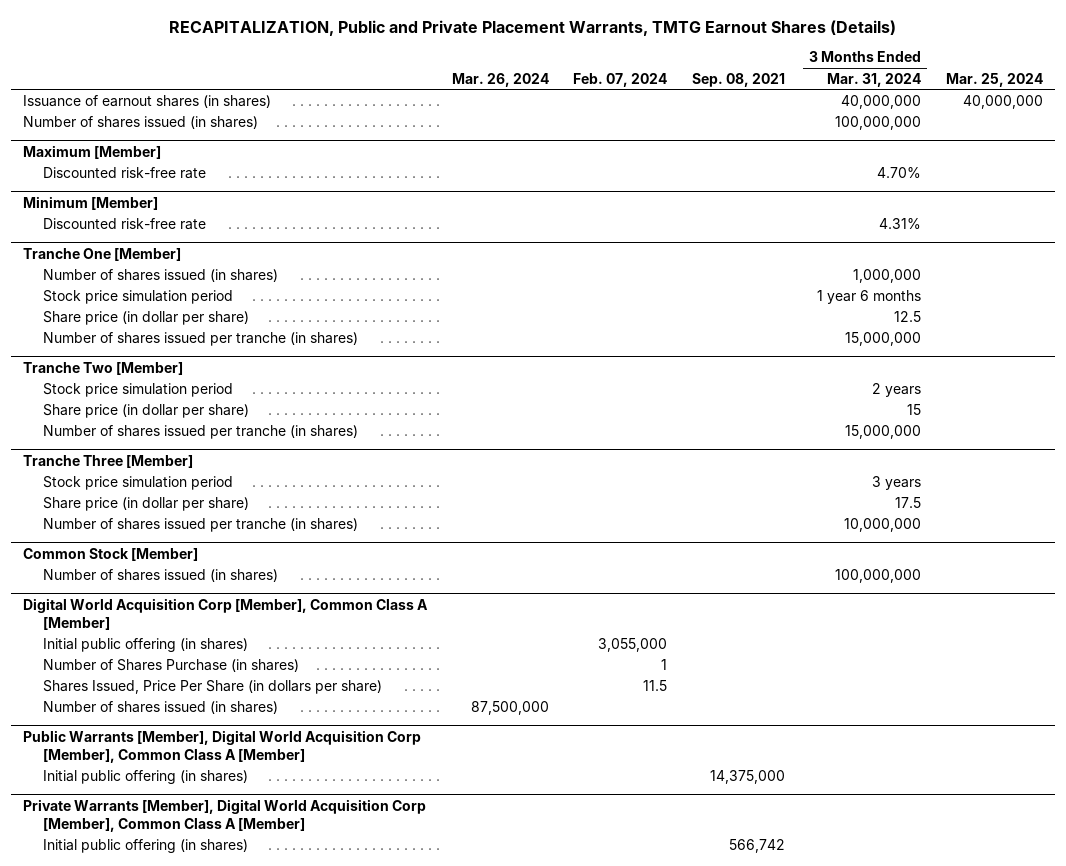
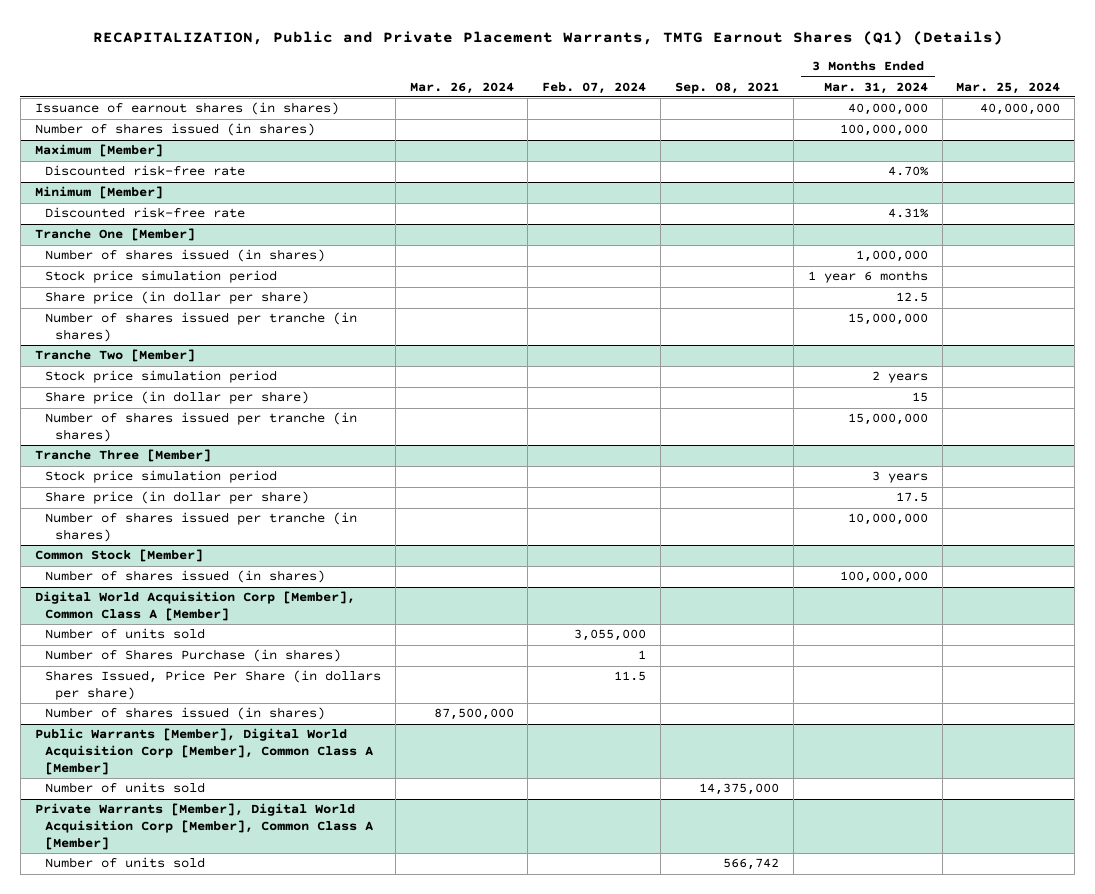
[169,19,897,36] RECAPITALIZATION, Public and Private Placement Warrants, TMTG Earnout Shares (Details) -> [92,30,1003,45] RECAPITALIZATION, Public and Private Placement Warrants, TMTG Earnout Shares (Q1) (Details)
[43,637,249,652] Initial public offering (in shares) -> [44,628,205,640] Number of units sold
[43,769,249,784] Initial public offering (in shares) -> [44,782,205,794] Number of units sold
[43,838,249,853] Initial public offering (in shares) -> [44,857,205,869] Number of units sold

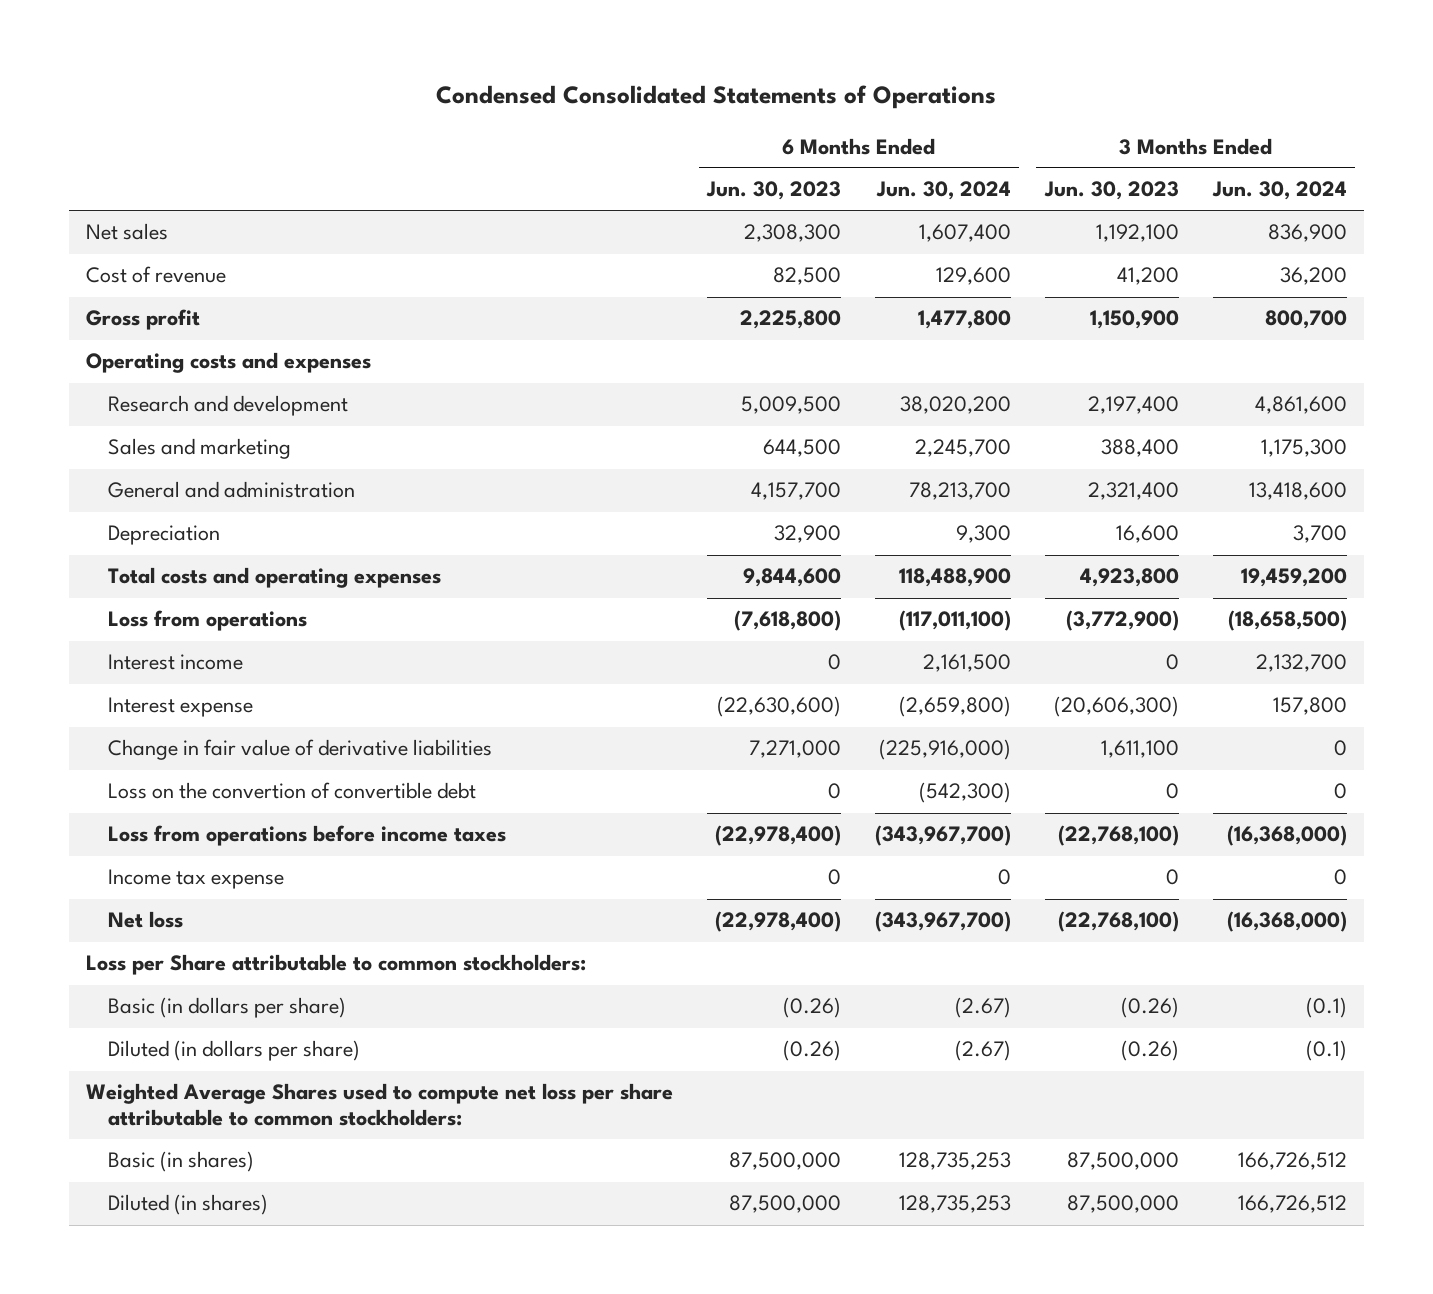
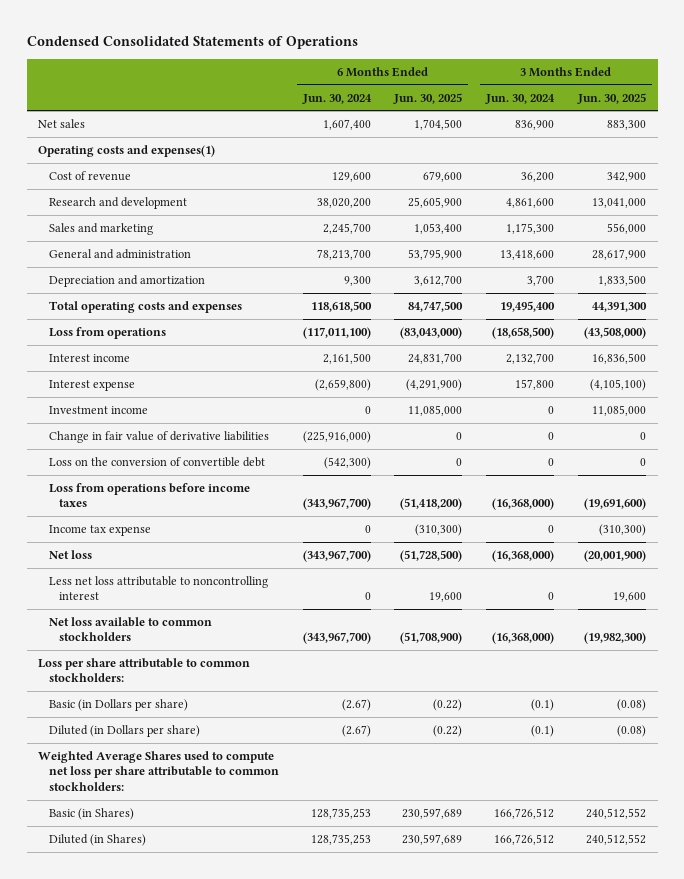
[706,181,842,201] Jun. 30, 2023 -> none
[1043,181,1179,201] Jun. 30, 2023 -> none
none -> [393,92,463,104] Jun. 30, 2025
none -> [576,92,646,104] Jun. 30, 2025
none -> [38,144,216,157] Operating costs and expenses(1)
[86,309,201,331] Gross profit -> none
[86,352,372,374] Operating costs and expenses -> none
[107,525,220,546] Depreciation -> [48,274,205,287] Depreciation and amortization
[107,567,441,589] Total costs and operating expenses -> [48,300,242,313] Total operating costs and expenses
[898,568,1011,588] 118,488,900 -> [310,300,372,312] 118,618,500
[1240,568,1347,588] 19,459,200 -> [500,300,556,312] 19,495,400
none -> [48,405,148,414] Investment income
[107,782,476,800] Loss on the convertion of convertible debt -> [48,456,265,467] Loss on the conversion of convertible debt
none -> [48,575,268,601] Less net loss attributable to noncontrolling interest
none -> [48,616,212,642] Net loss available to common stockholders
[86,954,587,976] Loss per Share attributable to common stockholders: -> [38,657,251,683] Loss per share attributable to common stockholders:
[107,997,346,1019] Basic (in dollars per share) -> [48,698,188,711] Basic (in Dollars per share)
[107,1040,360,1062] Diluted (in dollars per share) -> [48,724,200,737] Diluted (in Dollars per share)
[107,1151,254,1173] Basic (in shares) -> [48,807,134,820] Basic (in Shares)
[107,1194,268,1216] Diluted (in shares) -> [48,833,146,846] Diluted (in Shares)

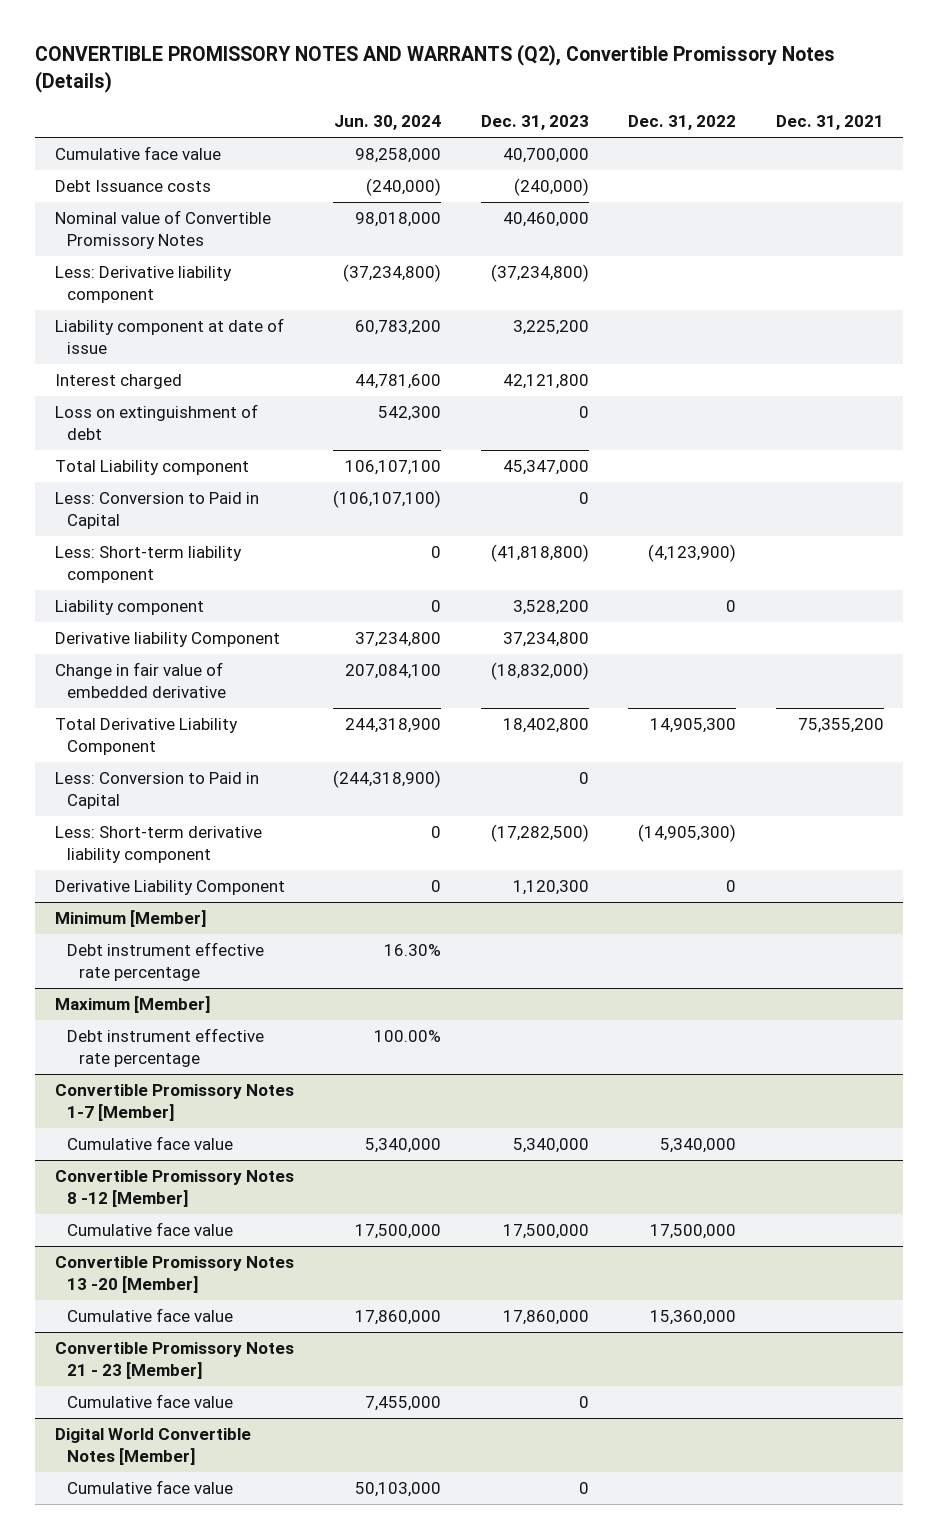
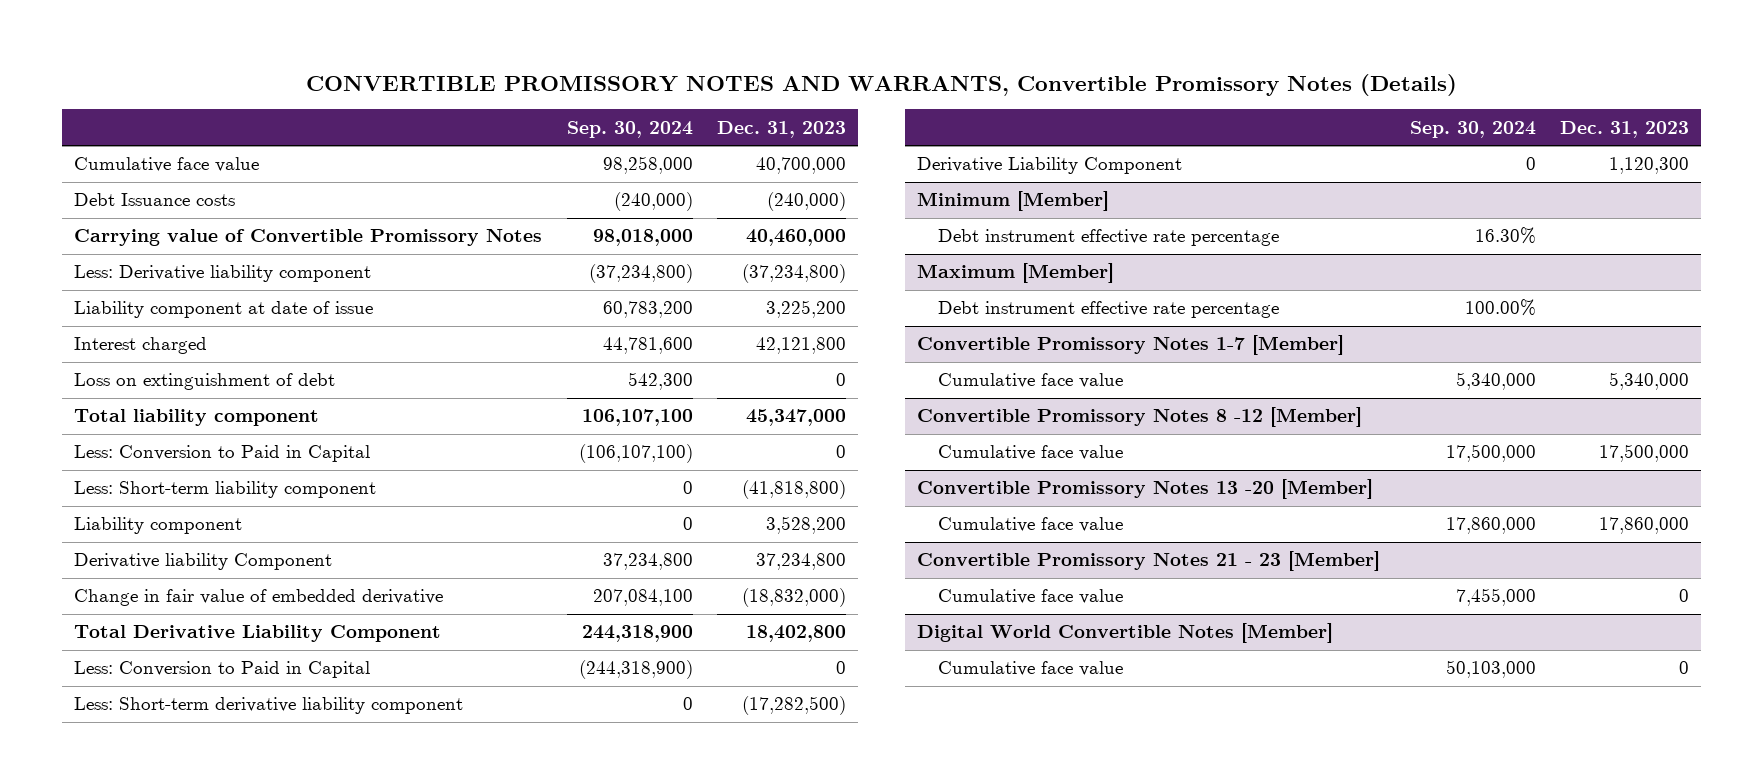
[35,44,836,93] CONVERTIBLE PROMISSORY NOTES AND WARRANTS (Q2), Convertible Promissory Notes (Details) -> [305,73,1457,96] CONVERTIBLE PROMISSORY NOTES AND WARRANTS, Convertible Promissory Notes (Details)
[334,114,442,130] Jun. 30, 2024 -> none
[628,114,737,130] Dec. 31, 2022 -> none
[775,114,884,130] Dec. 31, 2021 -> none
none -> [566,120,693,138] Sep. 30, 2024
[54,210,271,249] Nominal value of Convertible Promissory Notes -> [74,229,543,247] Carrying value of Convertible Promissory Notes
[54,460,249,476] Total Liability component -> [74,409,320,427] Total liability component

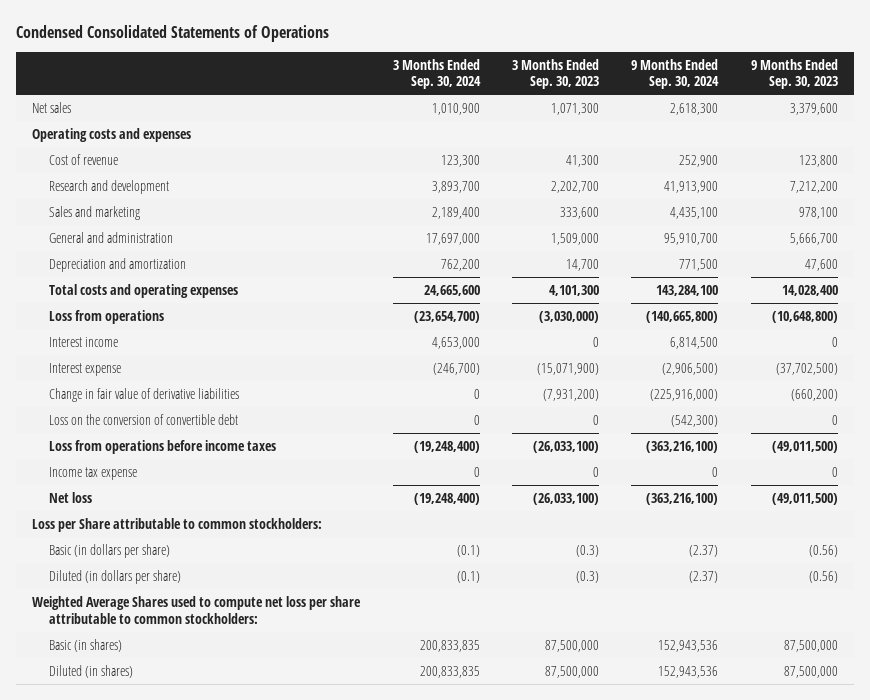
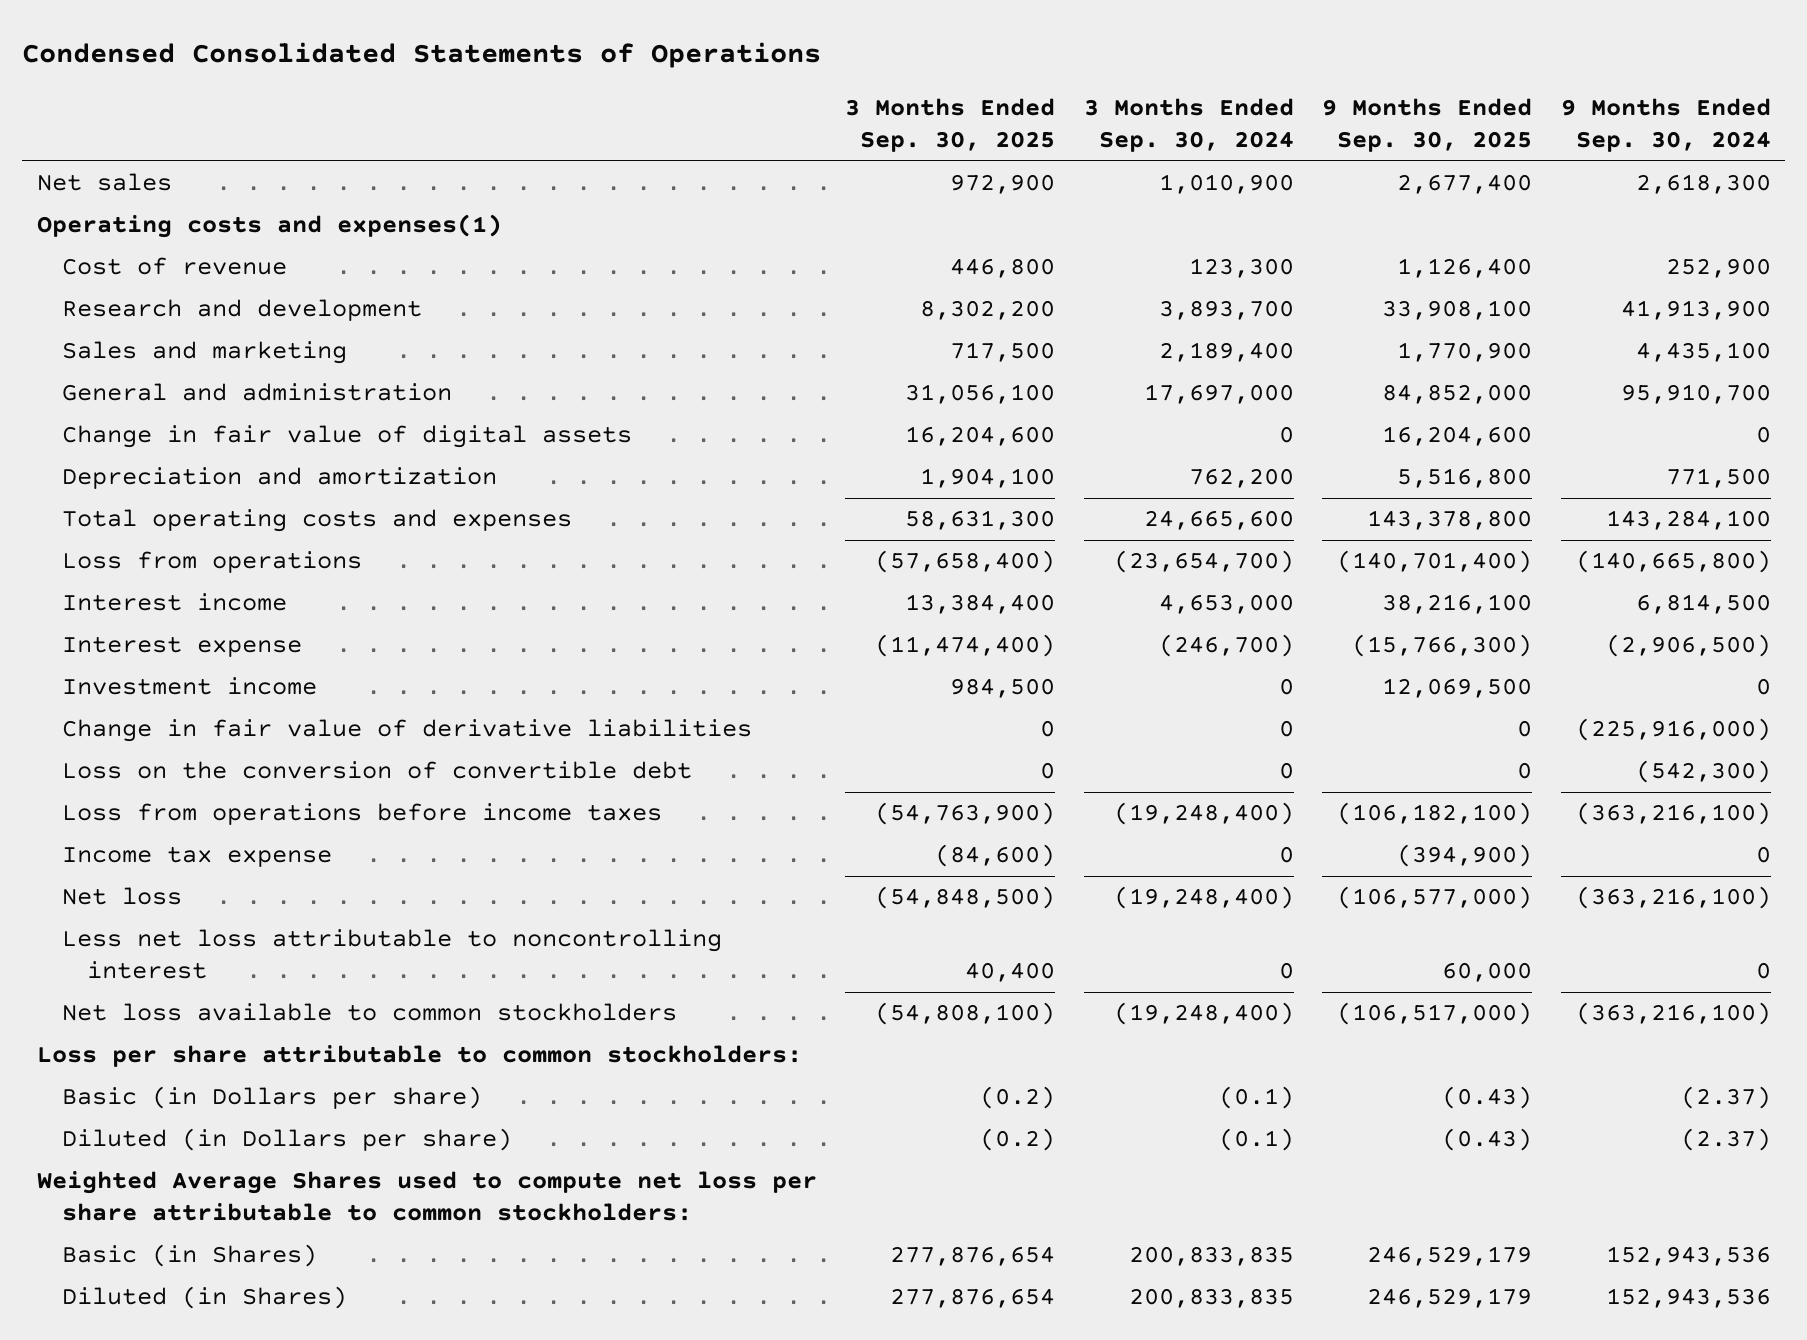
[512,58,600,90] 3 Months Ended Sep. 30, 2023 -> none
[750,58,838,90] 9 Months Ended Sep. 30, 2023 -> none
none -> [845,98,1056,153] 3 Months Ended Sep. 30, 2025
none -> [1322,98,1533,153] 9 Months Ended Sep. 30, 2025
[32,128,192,143] Operating costs and expenses -> [36,214,502,239] Operating costs and expenses(1)
none -> [61,425,632,449] Change in fair value of digital assets
[49,284,239,299] Total costs and operating expenses -> [61,509,572,533] Total operating costs and expenses
none -> [61,677,317,696] Investment income
none -> [61,929,722,980] Less net loss attributable to noncontrolling interest
none -> [61,1003,677,1022] Net loss available to common stockholders
[32,518,323,533] Loss per Share attributable to common stockholders: -> [36,1045,802,1068] Loss per share attributable to common stockholders:
[49,544,171,559] Basic (in dollars per share) -> [61,1086,482,1110] Basic (in Dollars per share)
[49,570,182,585] Diluted (in dollars per share) -> [61,1128,512,1152] Diluted (in Dollars per share)
[49,639,123,653] Basic (in shares) -> [61,1244,317,1268] Basic (in Shares)
[49,665,134,679] Diluted (in shares) -> [61,1286,347,1310] Diluted (in Shares)

